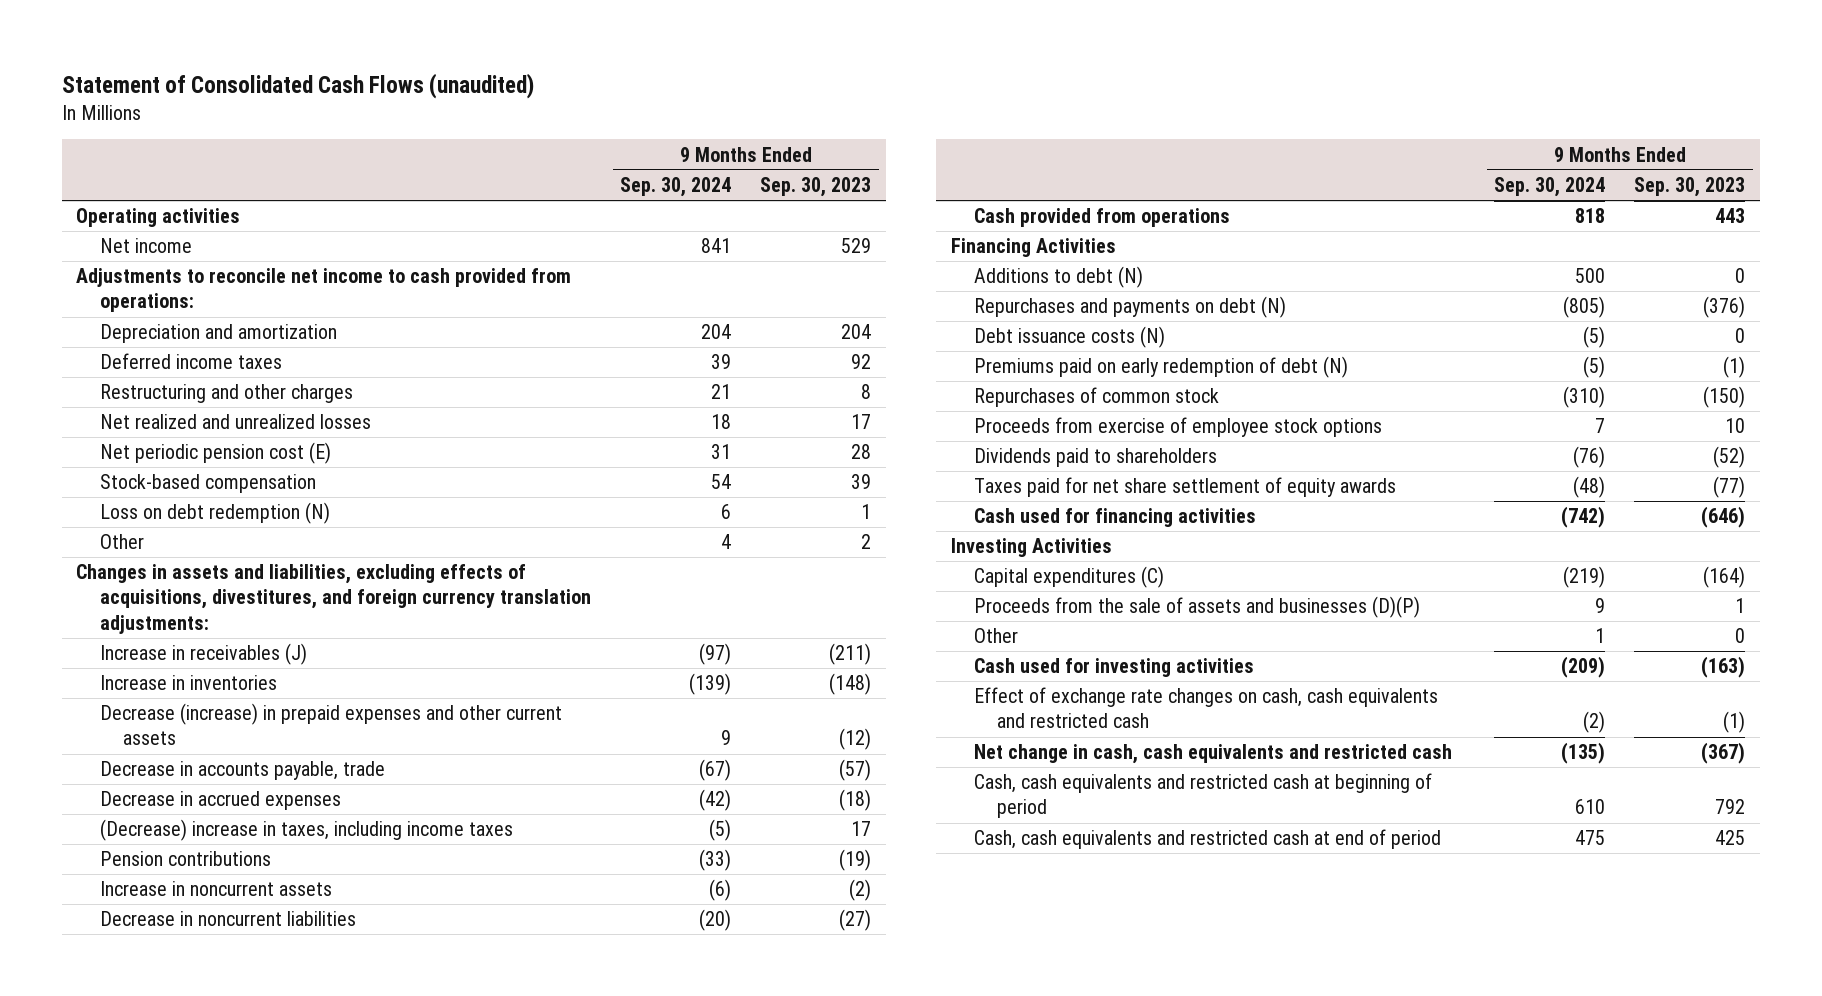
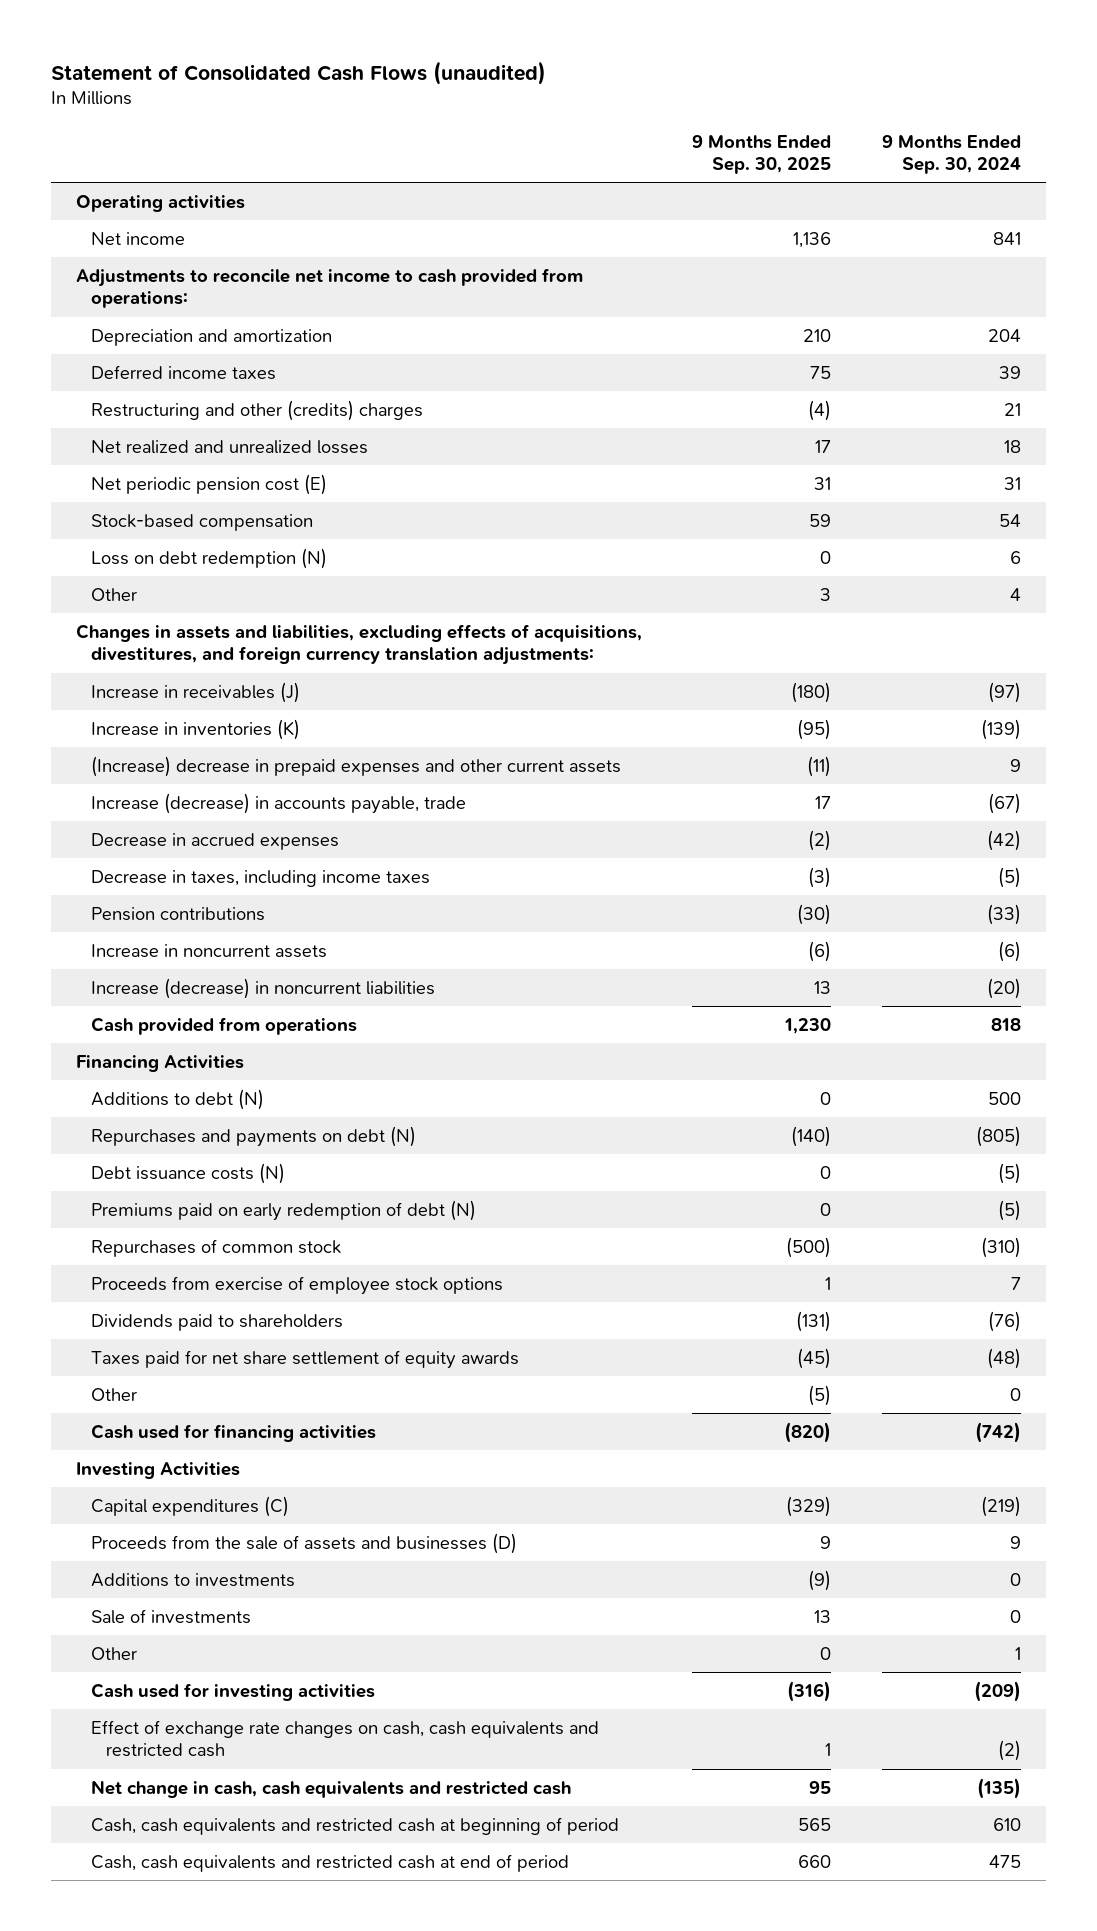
[760,176,872,197] Sep. 30, 2023 -> none
none -> [692,134,832,175] 9 Months Ended Sep. 30, 2025
[99,384,353,404] Restructuring and other charges -> [90,399,423,421] Restructuring and other (credits) charges
[99,675,277,691] Increase in inventories -> [90,718,300,740] Increase in inventories (K)
[99,703,562,746] Decrease (increase) in prepaid expenses and other current assets -> [90,755,621,777] (Increase) decrease in prepaid expenses and other current assets
[99,761,385,781] Decrease in accounts payable, trade -> [90,792,466,814] Increase (decrease) in accounts payable, trade
[99,819,513,842] (Decrease) increase in taxes, including income taxes -> [90,869,430,887] Decrease in taxes, including income taxes
[99,911,356,927] Decrease in noncurrent liabilities -> [90,977,435,999] Increase (decrease) in noncurrent liabilities
none -> [90,1387,137,1401] Other
[973,596,1420,619] Proceeds from the sale of assets and businesses (D)(P) -> [90,1532,517,1554] Proceeds from the sale of assets and businesses (D)
none -> [90,1572,295,1587] Additions to investments
none -> [90,1608,251,1624] Sale of investments

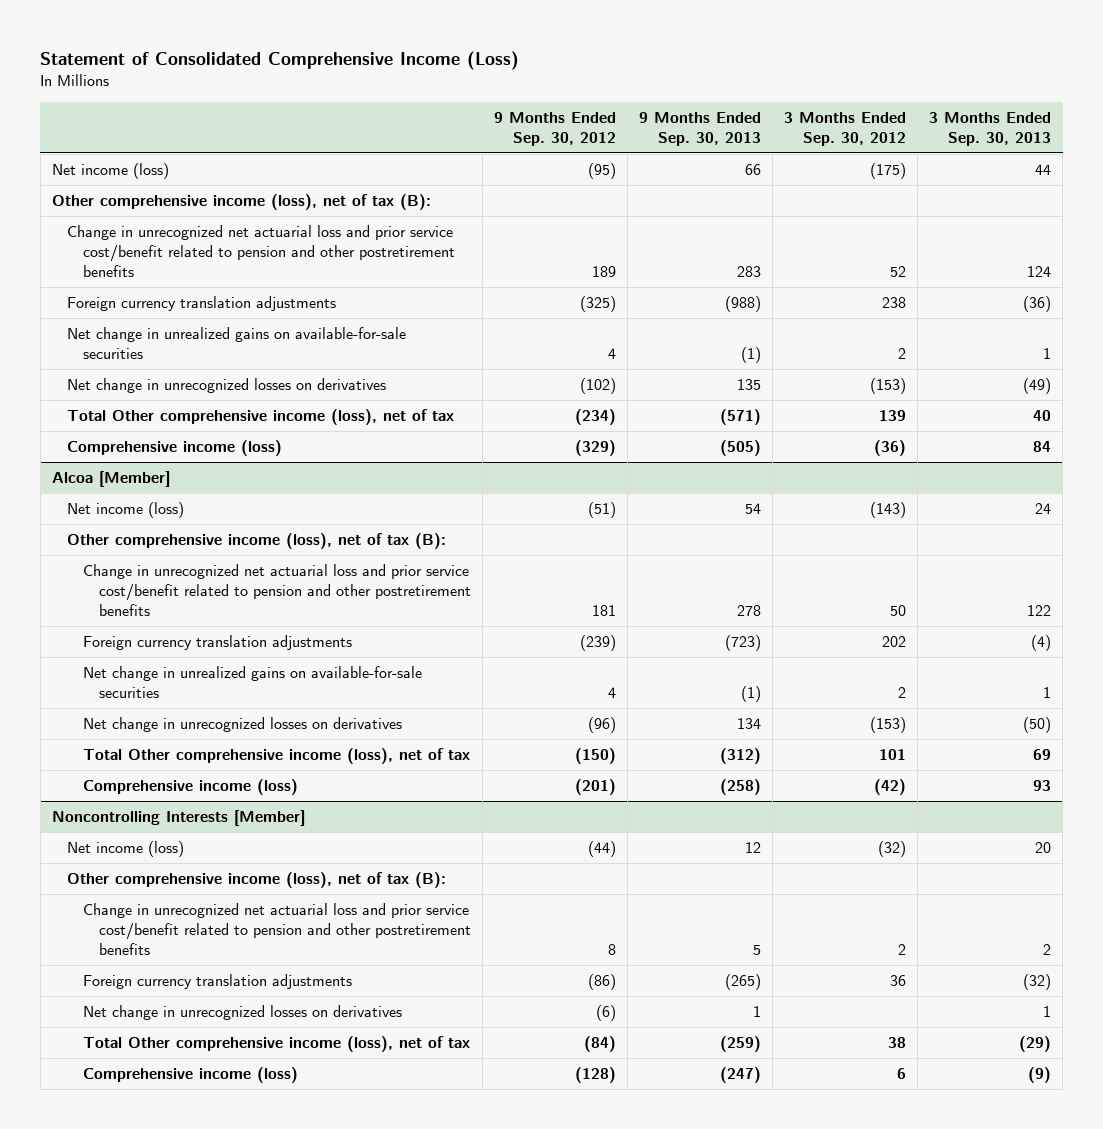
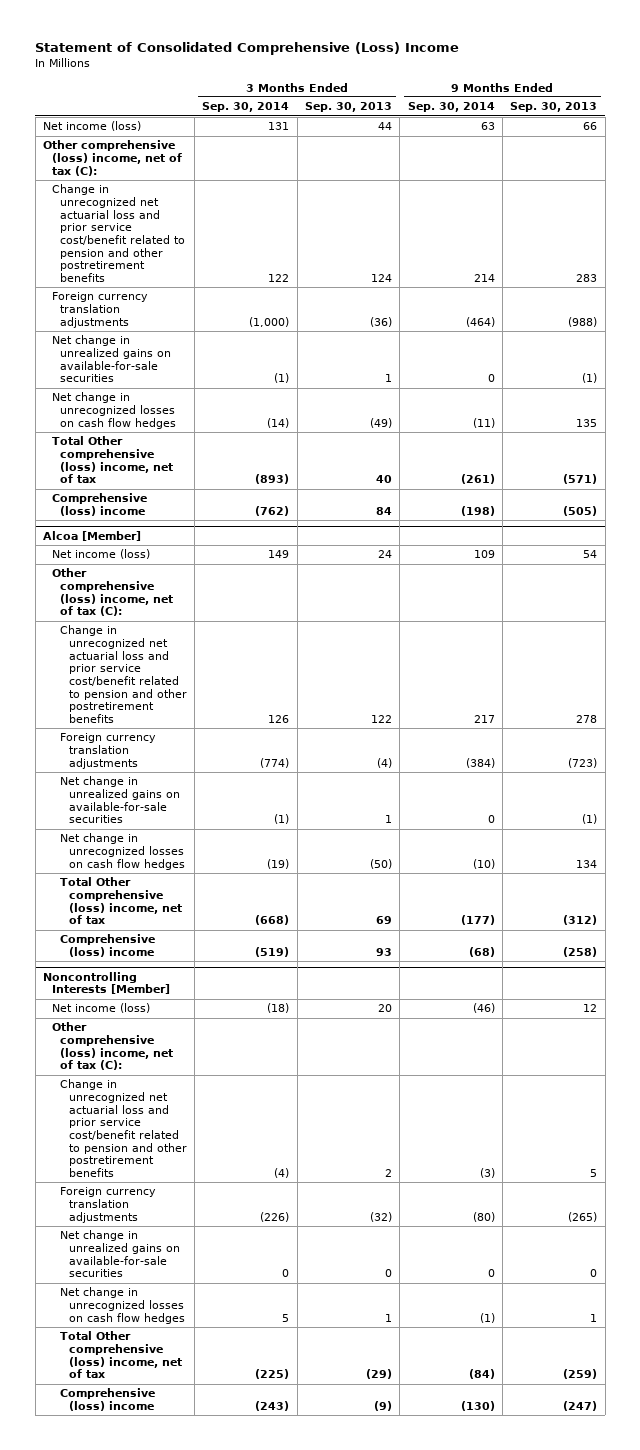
[40,50,520,70] Statement of Consolidated Comprehensive Income (Loss) -> [35,42,460,56] Statement of Consolidated Comprehensive (Loss) Income
[493,111,616,146] 9 Months Ended Sep. 30, 2012 -> none
[784,111,907,146] 3 Months Ended Sep. 30, 2012 -> none
none -> [202,102,290,113] Sep. 30, 2014
none -> [407,102,495,113] Sep. 30, 2014
[51,193,431,210] Other comprehensive income (loss), net of tax (B): -> [43,140,182,176] Other comprehensive (loss) income, net of tax (C):
[67,377,387,393] Net change in unrecognized losses on derivatives -> [51,392,177,429] Net change in unrecognized losses on cash flow hedges
[67,408,455,425] Total Other comprehensive income (loss), net of tax -> [51,436,174,484] Total Other comprehensive (loss) income, net of tax
[67,439,283,456] Comprehensive income (loss) -> [51,493,147,517] Comprehensive (loss) income
[67,532,447,549] Other comprehensive income (loss), net of tax (B): -> [51,568,174,617] Other comprehensive (loss) income, net of tax (C):
[83,716,403,732] Net change in unrecognized losses on derivatives -> [60,833,185,870] Net change in unrecognized losses on cash flow hedges
[83,747,471,764] Total Other comprehensive income (loss), net of tax -> [60,877,182,925] Total Other comprehensive (loss) income, net of tax
[83,778,299,795] Comprehensive income (loss) -> [60,934,156,958] Comprehensive (loss) income
[67,871,447,888] Other comprehensive income (loss), net of tax (B): -> [51,1022,174,1071] Other comprehensive (loss) income, net of tax (C):
none -> [60,1230,180,1278] Net change in unrealized gains on available-for-sale securities
[83,1004,403,1020] Net change in unrecognized losses on derivatives -> [60,1287,185,1324] Net change in unrecognized losses on cash flow hedges
[83,1035,471,1052] Total Other comprehensive income (loss), net of tax -> [60,1331,182,1379] Total Other comprehensive (loss) income, net of tax
[83,1066,299,1083] Comprehensive income (loss) -> [60,1388,156,1412] Comprehensive (loss) income

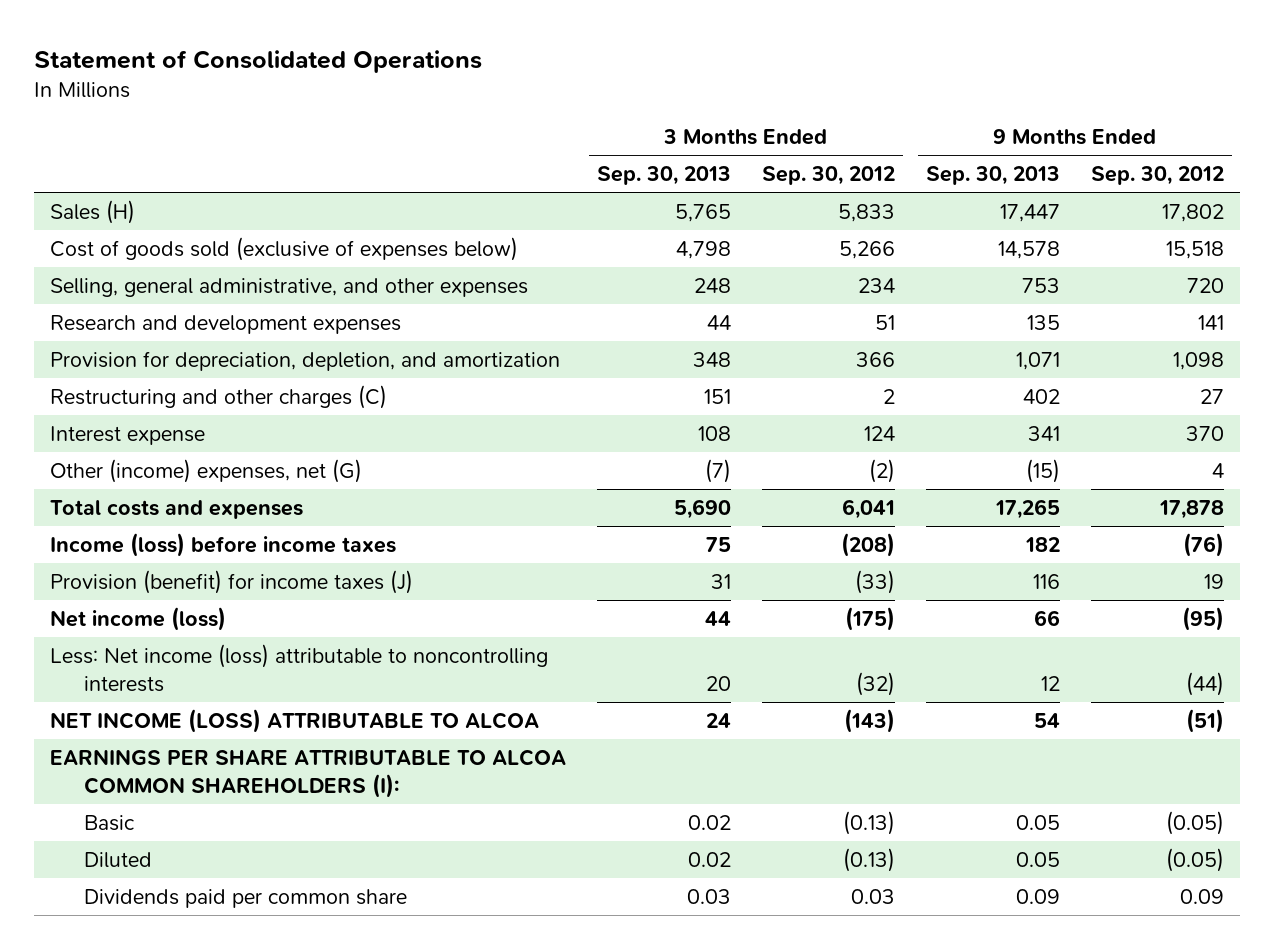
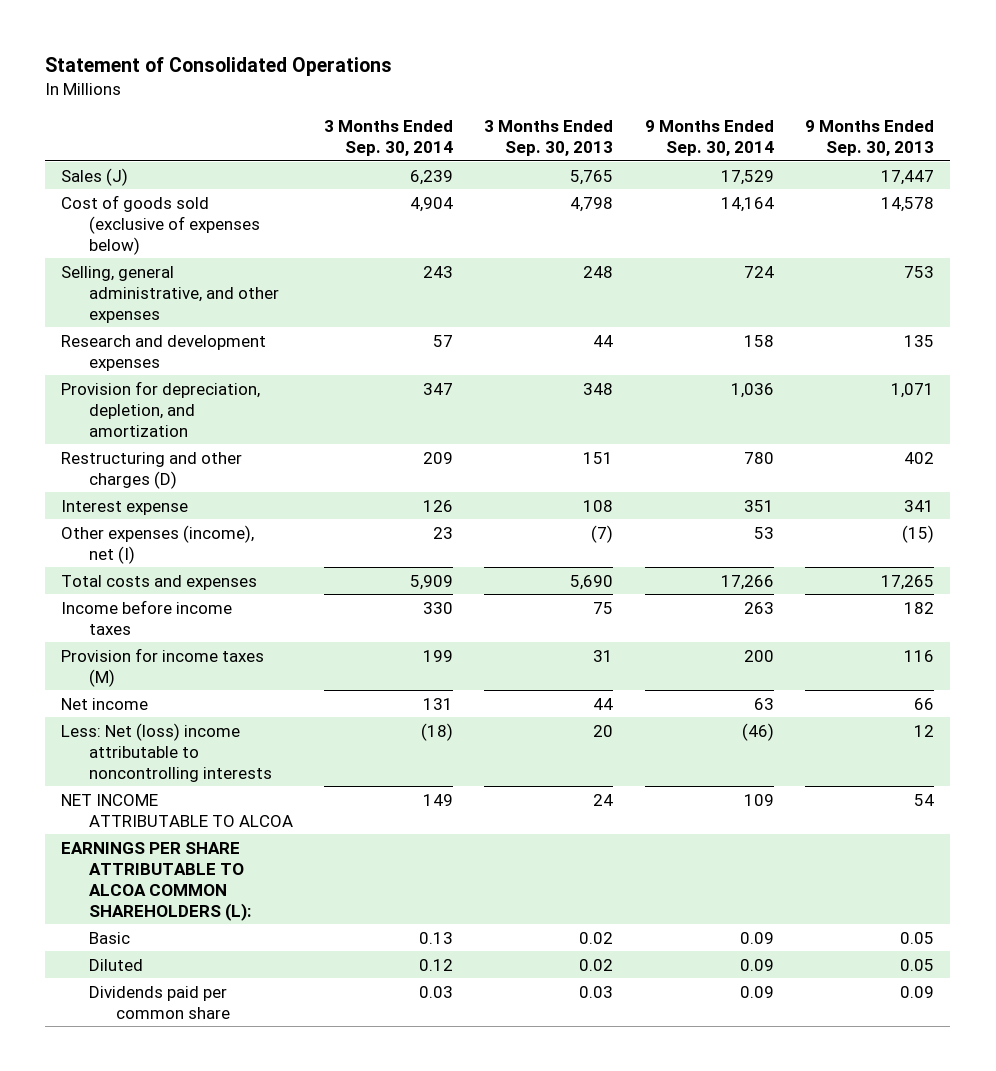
[761,166,895,186] Sep. 30, 2012 -> none
[1090,166,1224,186] Sep. 30, 2012 -> none
none -> [324,120,454,157] 3 Months Ended Sep. 30, 2014
none -> [644,120,774,157] 9 Months Ended Sep. 30, 2014
[49,199,135,224] Sales (H) -> [61,167,129,186] Sales (J)
[49,384,387,409] Restructuring and other charges (C) -> [61,451,243,489] Restructuring and other charges (D)
[49,458,362,483] Other (income) expenses, net (G) -> [61,524,255,564] Other expenses (income), net (I)
[49,532,396,557] Income (loss) before income taxes -> [61,599,233,635] Income before income taxes
[49,569,413,594] Provision (benefit) for income taxes (J) -> [61,647,265,687] Provision for income taxes (M)
[49,606,226,631] Net income (loss) -> [61,697,149,710] Net income
[49,643,548,692] Less: Net income (loss) attributable to noncontrolling interests -> [61,722,272,782] Less: Net (loss) income attributable to noncontrolling interests
[49,708,539,733] NET INCOME (LOSS) ATTRIBUTABLE TO ALCOA -> [61,793,293,827] NET INCOME ATTRIBUTABLE TO ALCOA
[49,748,566,798] EARNINGS PER SHARE ATTRIBUTABLE TO ALCOA COMMON SHAREHOLDERS (I): -> [61,841,251,921] EARNINGS PER SHARE ATTRIBUTABLE TO ALCOA COMMON SHAREHOLDERS (L):

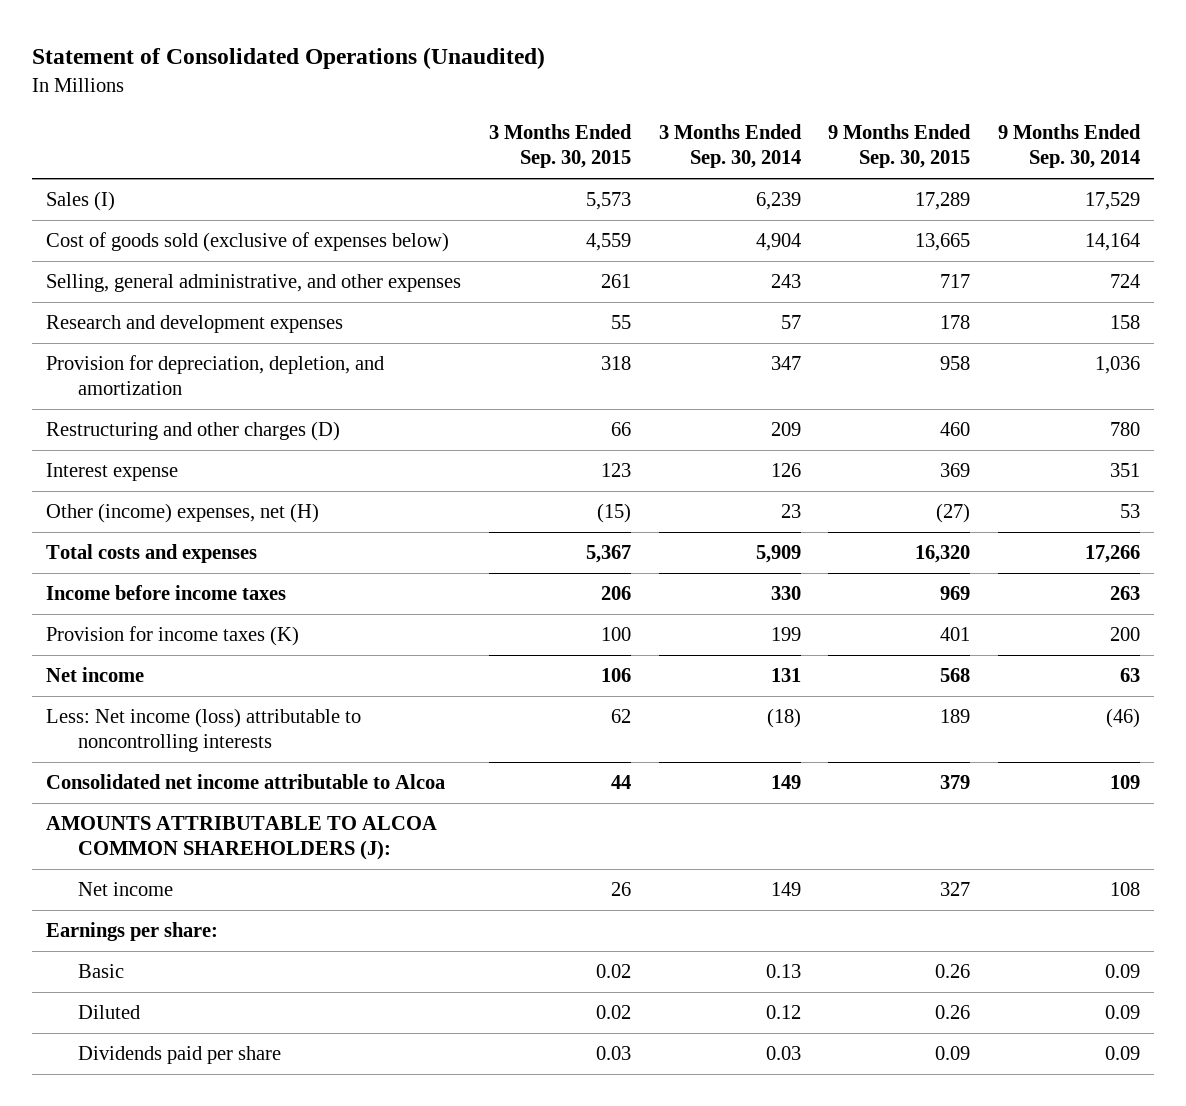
[45,56,393,76] Statement of Consolidated Operations -> [32,47,546,70] Statement of Consolidated Operations (Unaudited)
[484,120,614,157] 3 Months Ended Sep. 30, 2013 -> none
[805,120,935,157] 9 Months Ended Sep. 30, 2013 -> none
none -> [488,124,632,169] 3 Months Ended Sep. 30, 2015
none -> [828,124,972,169] 9 Months Ended Sep. 30, 2015
[61,167,129,186] Sales (J) -> [46,191,116,212] Sales (I)
[61,524,255,564] Other expenses (income), net (I) -> [46,503,320,524] Other (income) expenses, net (H)
[61,647,265,687] Provision for income taxes (M) -> [46,626,300,647] Provision for income taxes (K)
[61,722,272,782] Less: Net (loss) income attributable to noncontrolling interests -> [46,708,362,753] Less: Net income (loss) attributable to noncontrolling interests
[61,793,293,827] NET INCOME ATTRIBUTABLE TO ALCOA -> [46,774,446,790] Consolidated net income attributable to Alcoa
none -> [46,816,438,861] AMOUNTS ATTRIBUTABLE TO ALCOA COMMON SHAREHOLDERS (J):
none -> [77,882,173,897] Net income
[61,841,251,921] EARNINGS PER SHARE ATTRIBUTABLE TO ALCOA COMMON SHAREHOLDERS (L): -> [46,922,219,942] Earnings per share:
[88,985,230,1019] Dividends paid per common share -> [77,1046,281,1065] Dividends paid per share

